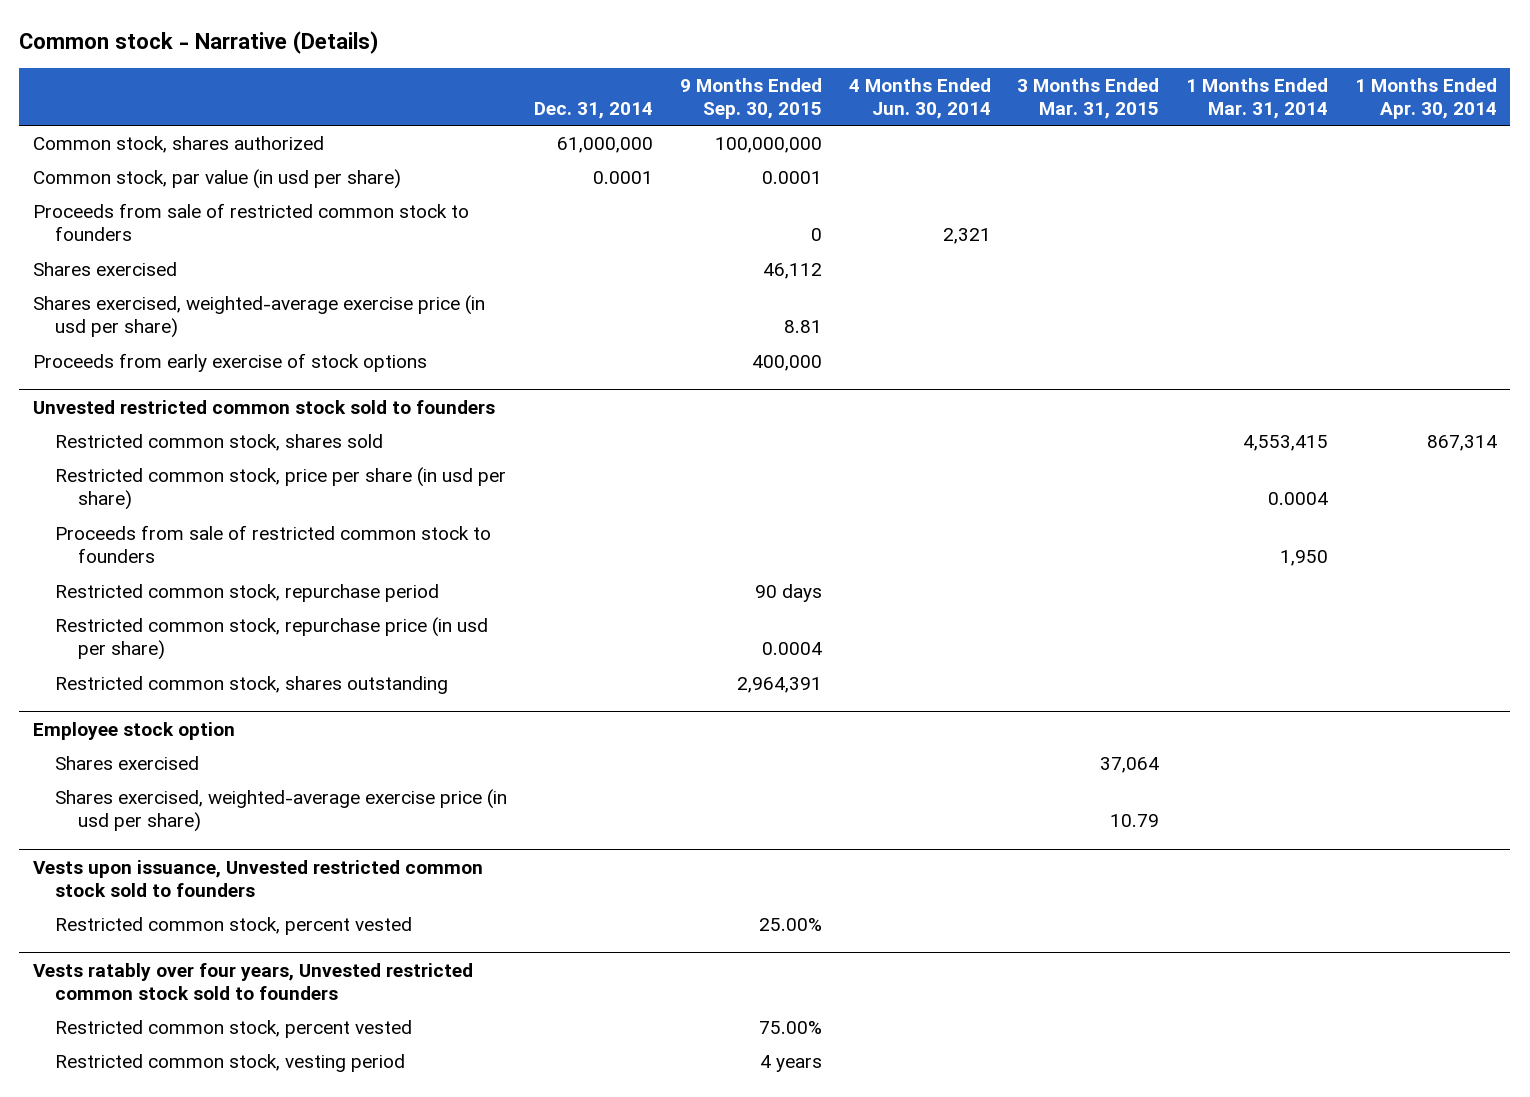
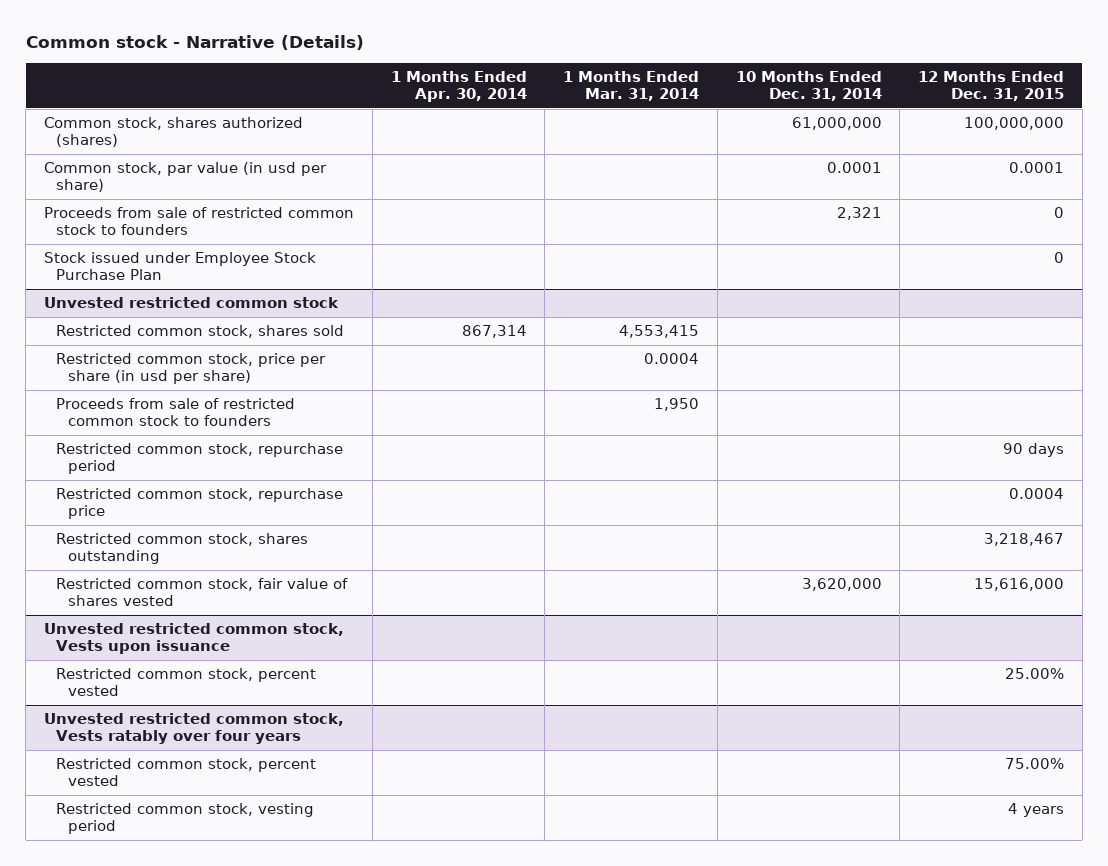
[534,102,654,120] Dec. 31, 2014 -> none
[679,77,822,120] 9 Months Ended Sep. 30, 2015 -> none
[848,77,991,120] 4 Months Ended Jun. 30, 2014 -> none
[1017,77,1160,120] 3 Months Ended Mar. 31, 2015 -> none
none -> [735,71,882,101] 10 Months Ended Dec. 31, 2014
none -> [917,71,1064,101] 12 Months Ended Dec. 31, 2015
[32,135,324,153] Common stock, shares authorized -> [44,117,304,148] Common stock, shares authorized (shares)
[32,261,177,276] Shares exercised -> none
[32,294,485,339] Shares exercised, weighted-average exercise price (in usd per share) -> none
[32,352,427,372] Proceeds from early exercise of stock options -> none
none -> [44,252,317,281] Stock issued under Employee Stock Purchase Plan
[32,399,495,414] Unvested restricted common stock sold to founders -> [44,297,340,309] Unvested restricted common stock
[55,616,489,661] Restricted common stock, repurchase price (in usd per share) -> [56,488,344,520] Restricted common stock, repurchase price
[32,721,235,740] Employee stock option -> none
[55,755,200,770] Shares exercised -> none
[55,788,508,833] Shares exercised, weighted-average exercise price (in usd per share) -> none
none -> [56,578,349,607] Restricted common stock, fair value of shares vested
[32,859,483,897] Vests upon issuance, Unvested restricted common stock sold to founders -> [44,623,345,655] Unvested restricted common stock, Vests upon issuance
[32,962,473,1000] Vests ratably over four years, Unvested restricted common stock sold to founders -> [44,713,345,745] Unvested restricted common stock, Vests ratably over four years

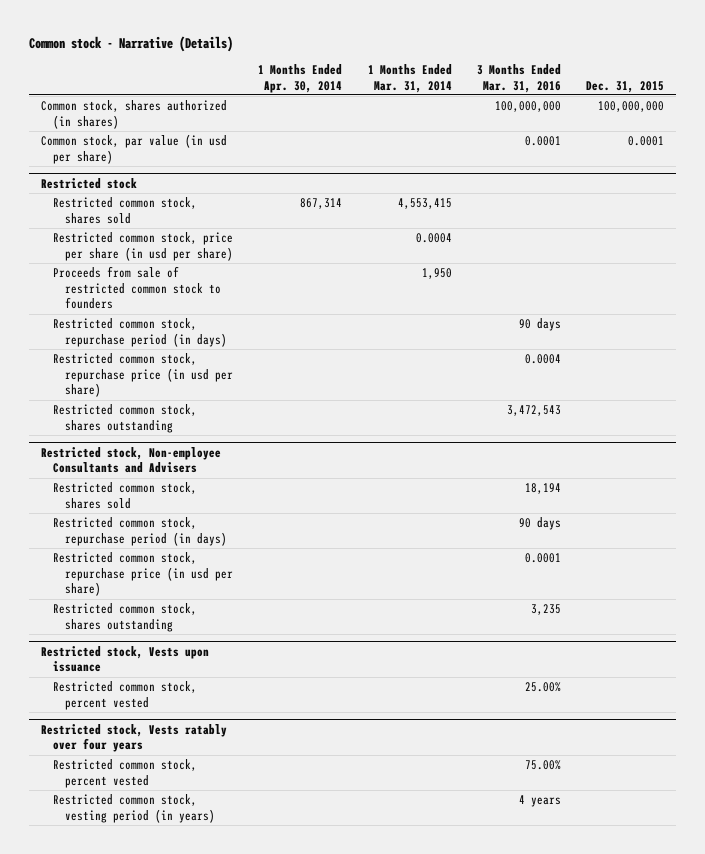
[735,71,882,101] 10 Months Ended Dec. 31, 2014 -> none
[917,71,1064,101] 12 Months Ended Dec. 31, 2015 -> none
none -> [476,63,561,93] 3 Months Ended Mar. 31, 2016
none -> [585,80,664,93] Dec. 31, 2015
[44,117,304,148] Common stock, shares authorized (shares) -> [41,99,228,129] Common stock, shares authorized (in shares)
[44,207,355,236] Proceeds from sale of restricted common stock to founders -> none
[44,252,317,281] Stock issued under Employee Stock Purchase Plan -> none
[44,297,340,309] Unvested restricted common stock -> [41,177,138,189] Restricted stock
[56,443,344,475] Restricted common stock, repurchase period -> [53,317,228,347] Restricted common stock, repurchase period (in days)
[56,488,344,520] Restricted common stock, repurchase price -> [53,352,234,398] Restricted common stock, repurchase price (in usd per share)
[56,578,349,607] Restricted common stock, fair value of shares vested -> none
none -> [41,446,222,474] Restricted stock, Non-employee Consultants and Advisers
none -> [53,481,198,509] Restricted common stock, shares sold
none -> [53,516,228,546] Restricted common stock, repurchase period (in days)
none -> [53,551,234,597] Restricted common stock, repurchase price (in usd per share)
none -> [53,602,198,632] Restricted common stock, shares outstanding
[44,623,345,655] Unvested restricted common stock, Vests upon issuance -> [41,645,210,673] Restricted stock, Vests upon issuance
[44,713,345,745] Unvested restricted common stock, Vests ratably over four years -> [41,723,228,753] Restricted stock, Vests ratably over four years
[56,803,315,835] Restricted common stock, vesting period -> [53,793,216,823] Restricted common stock, vesting period (in years)

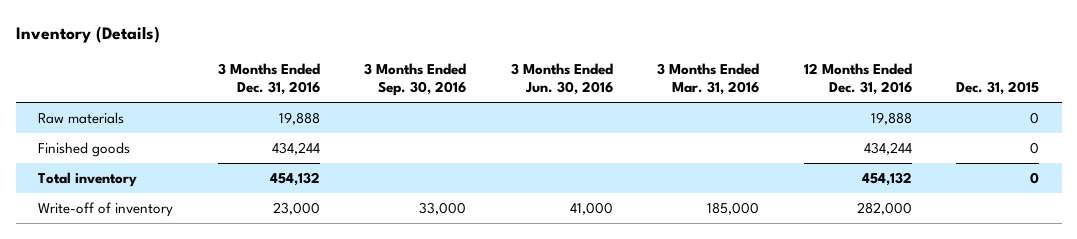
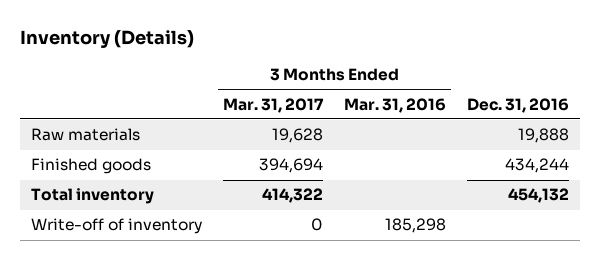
[217,63,320,96] 3 Months Ended Dec. 31, 2016 -> none
[364,63,467,97] 3 Months Ended Sep. 30, 2016 -> none
[510,63,613,96] 3 Months Ended Jun. 30, 2016 -> none
[803,63,912,96] 12 Months Ended Dec. 31, 2016 -> none
[956,81,1040,96] Dec. 31, 2015 -> none
none -> [223,97,325,113] Mar. 31, 2017
none -> [467,97,570,113] Dec. 31, 2016
[707,201,760,215] 185,000 -> [385,218,447,234] 185,298

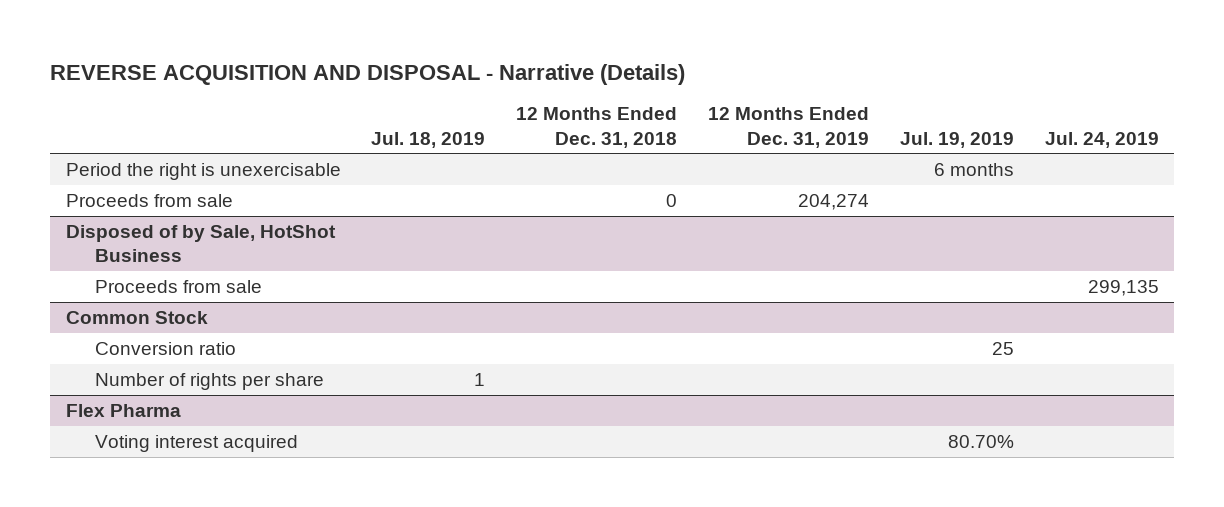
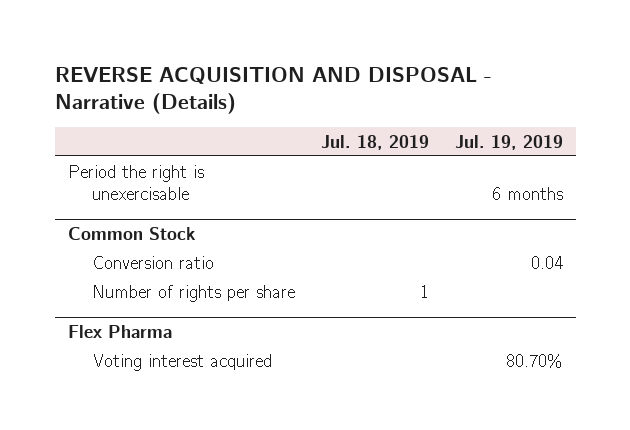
[516,107,678,148] 12 Months Ended Dec. 31, 2018 -> none
[707,107,869,148] 12 Months Ended Dec. 31, 2019 -> none
[1044,131,1159,148] Jul. 24, 2019 -> none
[65,193,233,207] Proceeds from sale -> none
[65,224,336,263] Disposed of by Sale, HotShot Business -> none
[95,279,263,293] Proceeds from sale -> none
[991,341,1014,355] 25 -> [530,255,563,269] 0.04

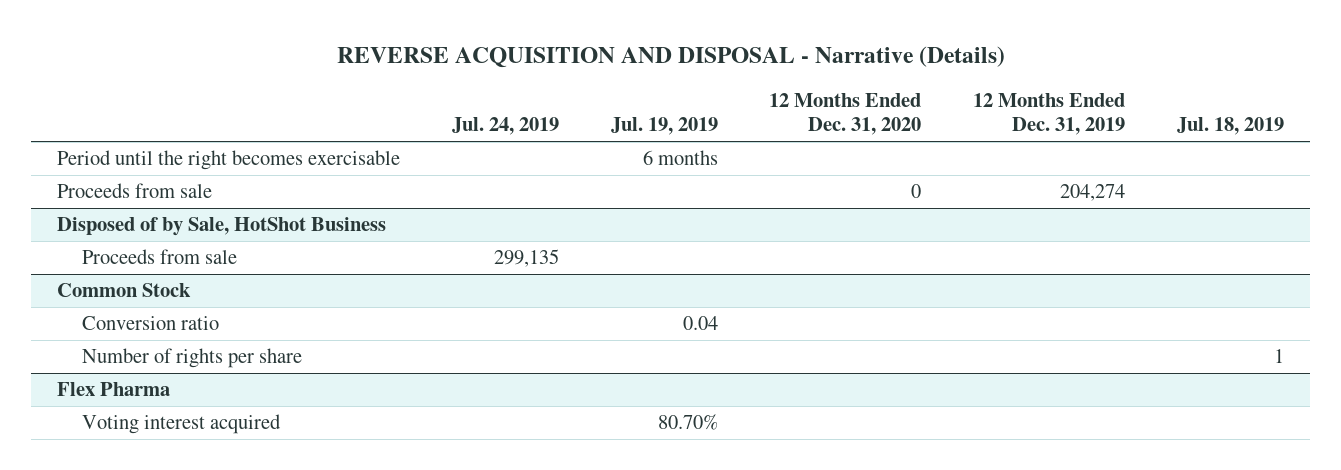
none -> [451,117,559,136] Jul. 24, 2019
none -> [769,92,922,136] 12 Months Ended Dec. 31, 2020
none -> [973,92,1126,136] 12 Months Ended Dec. 31, 2019
[67,164,204,200] Period the right is unexercisable -> [57,150,401,171] Period until the right becomes exercisable
none -> [57,183,213,199] Proceeds from sale
none -> [57,217,387,237] Disposed of by Sale, HotShot Business
none -> [82,249,238,265] Proceeds from sale

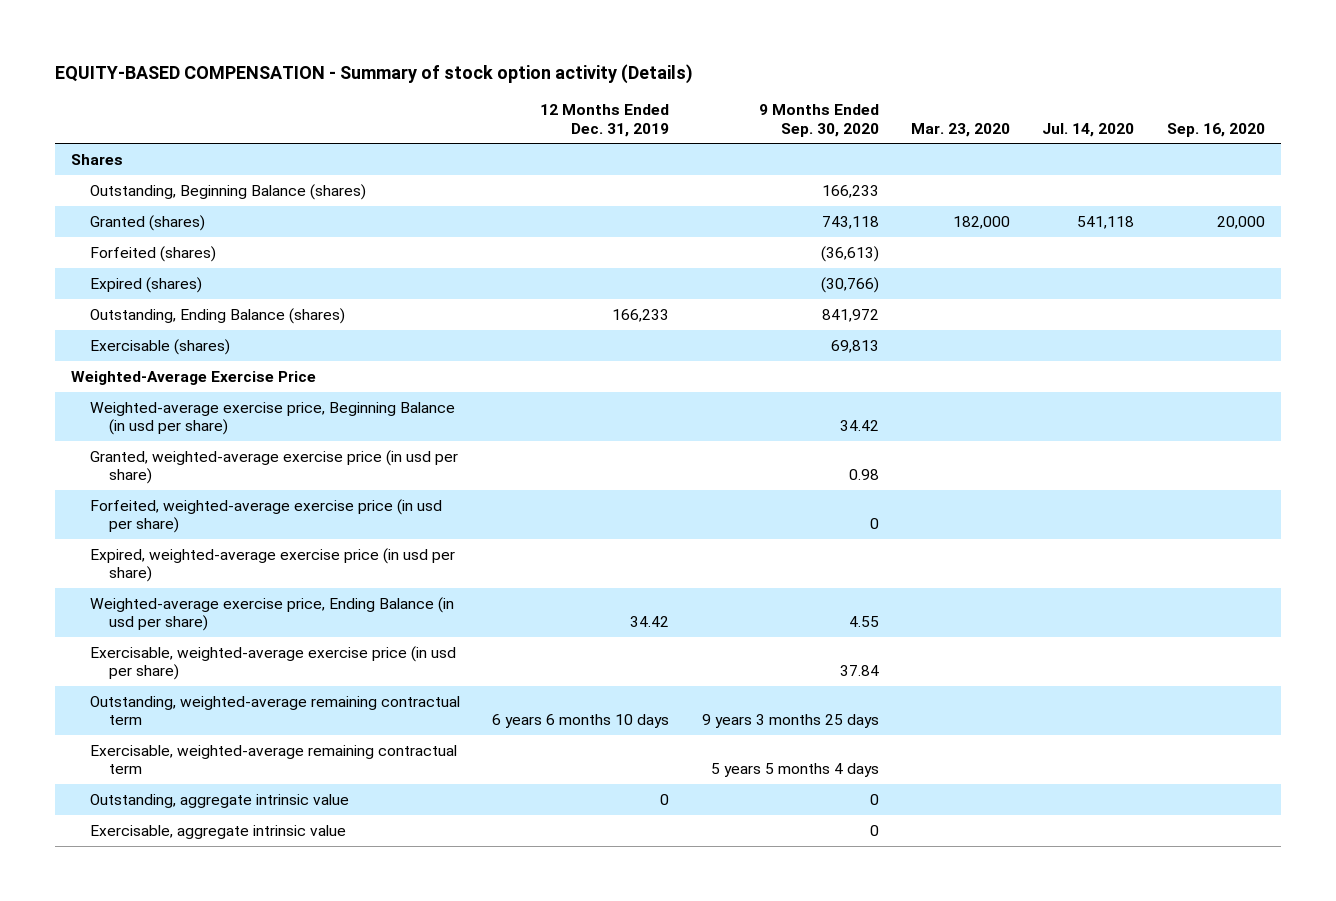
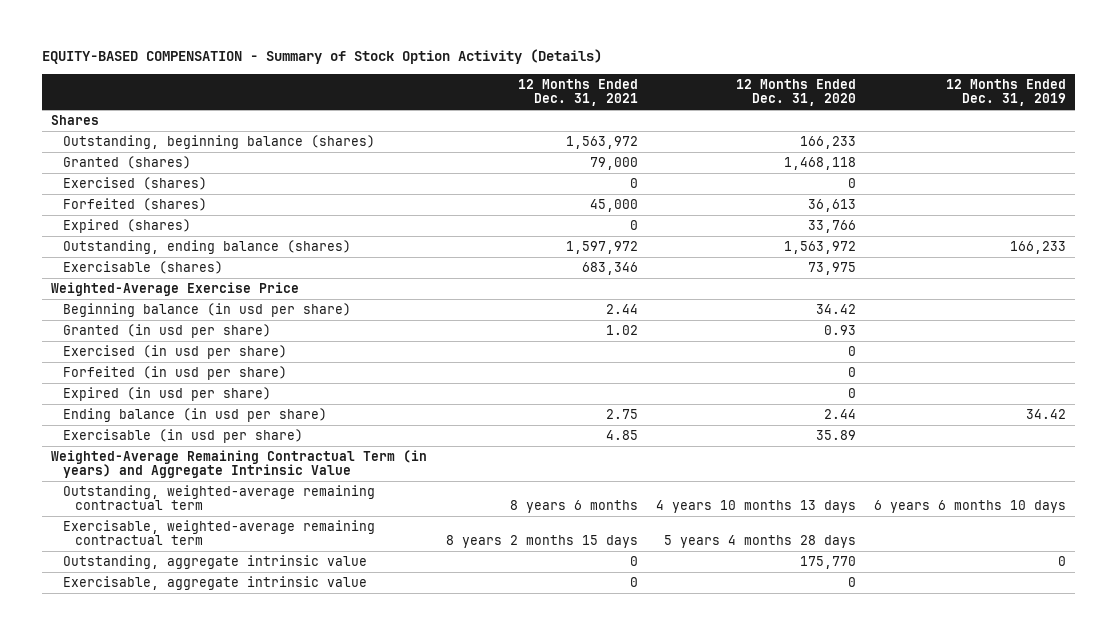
[54,63,693,84] EQUITY-BASED COMPENSATION - Summary of stock option activity (Details) -> [42,49,603,65] EQUITY-BASED COMPENSATION - Summary of Stock Option Activity (Details)
[758,104,879,137] 9 Months Ended Sep. 30, 2020 -> none
[911,122,1011,137] Mar. 23, 2020 -> none
[1042,122,1135,137] Jul. 14, 2020 -> none
[1166,122,1265,137] Sep. 16, 2020 -> none
none -> [517,78,638,107] 12 Months Ended Dec. 31, 2021
none -> [736,78,857,107] 12 Months Ended Dec. 31, 2020
[89,183,366,200] Outstanding, Beginning Balance (shares) -> [63,134,376,149] Outstanding, beginning balance (shares)
none -> [63,176,208,190] Exercised (shares)
[89,307,345,324] Outstanding, Ending Balance (shares) -> [63,239,352,254] Outstanding, ending balance (shares)
[89,401,455,436] Weighted-average exercise price, Beginning Balance (in usd per share) -> [63,302,352,317] Beginning balance (in usd per share)
[89,449,458,485] Granted, weighted-average exercise price (in usd per share) -> [63,323,272,338] Granted (in usd per share)
none -> [63,344,288,359] Exercised (in usd per share)
[89,498,442,534] Forfeited, weighted-average exercise price (in usd per share) -> [63,365,288,380] Forfeited (in usd per share)
[89,547,455,583] Expired, weighted-average exercise price (in usd per share) -> [63,386,272,401] Expired (in usd per share)
[89,596,454,632] Weighted-average exercise price, Ending Balance (in usd per share) -> [63,407,328,422] Ending balance (in usd per share)
[89,645,456,681] Exercisable, weighted-average exercise price (in usd per share) -> [63,428,304,443] Exercisable (in usd per share)
none -> [51,449,428,479] Weighted-Average Remaining Contractual Term (in years) and Aggregate Intrinsic Value

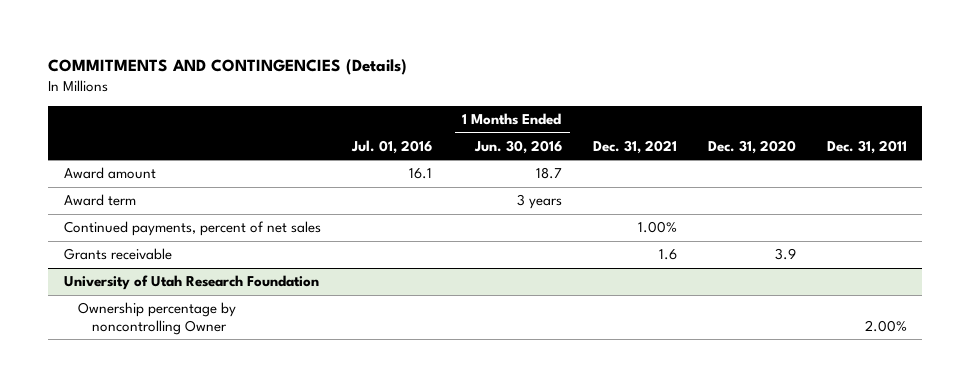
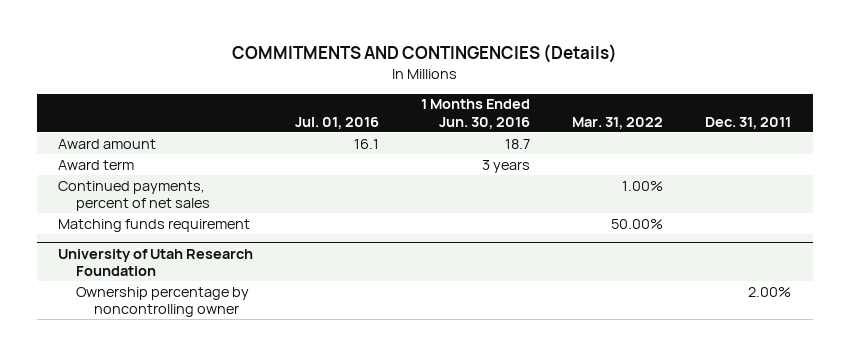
[592,139,677,154] Dec. 31, 2021 -> none
[707,139,796,154] Dec. 31, 2020 -> none
none -> [572,116,664,129] Mar. 31, 2022
[63,248,172,261] Grants receivable -> none
none -> [57,218,250,232] Matching funds requirement
[77,302,236,335] Ownership percentage by noncontrolling Owner -> [75,286,249,318] Ownership percentage by noncontrolling owner

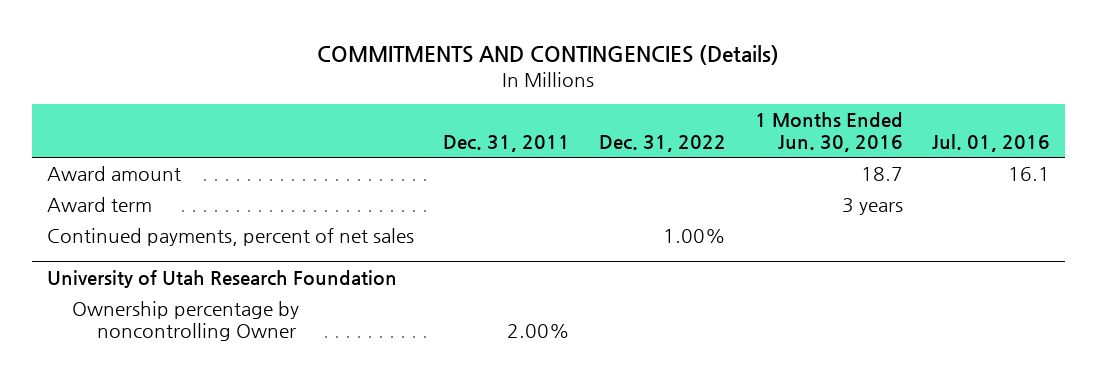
[572,116,664,129] Mar. 31, 2022 -> none
none -> [598,135,726,153] Dec. 31, 2022
[57,218,250,232] Matching funds requirement -> none
[75,286,249,318] Ownership percentage by noncontrolling owner -> [71,301,299,342] Ownership percentage by noncontrolling Owner

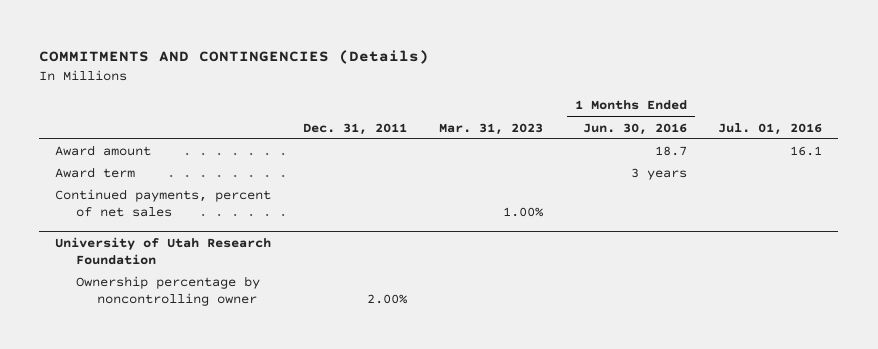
[598,135,726,153] Dec. 31, 2022 -> none
none -> [438,122,543,135] Mar. 31, 2023
[71,301,299,342] Ownership percentage by noncontrolling Owner -> [76,276,261,307] Ownership percentage by noncontrolling owner

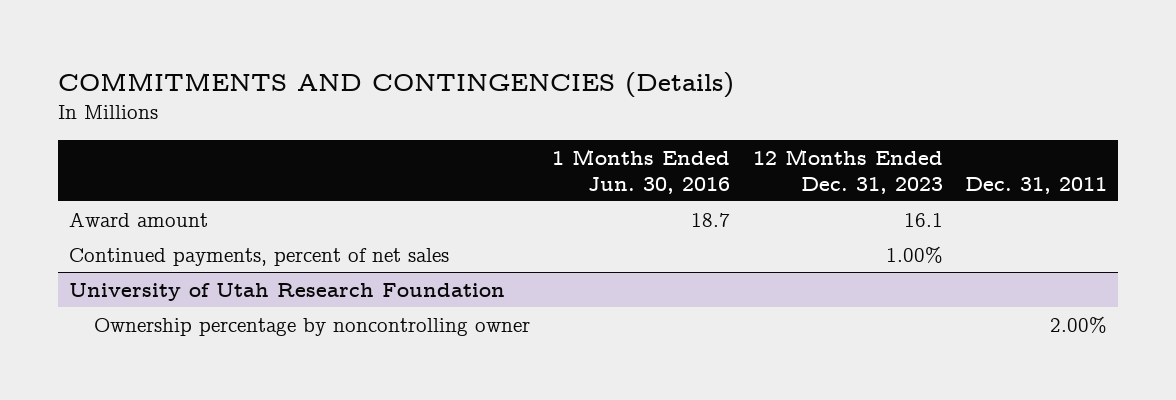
[438,122,543,135] Mar. 31, 2023 -> none
[718,122,823,135] Jul. 01, 2016 -> none
none -> [752,148,943,194] 12 Months Ended Dec. 31, 2023
[55,167,136,179] Award term -> none

